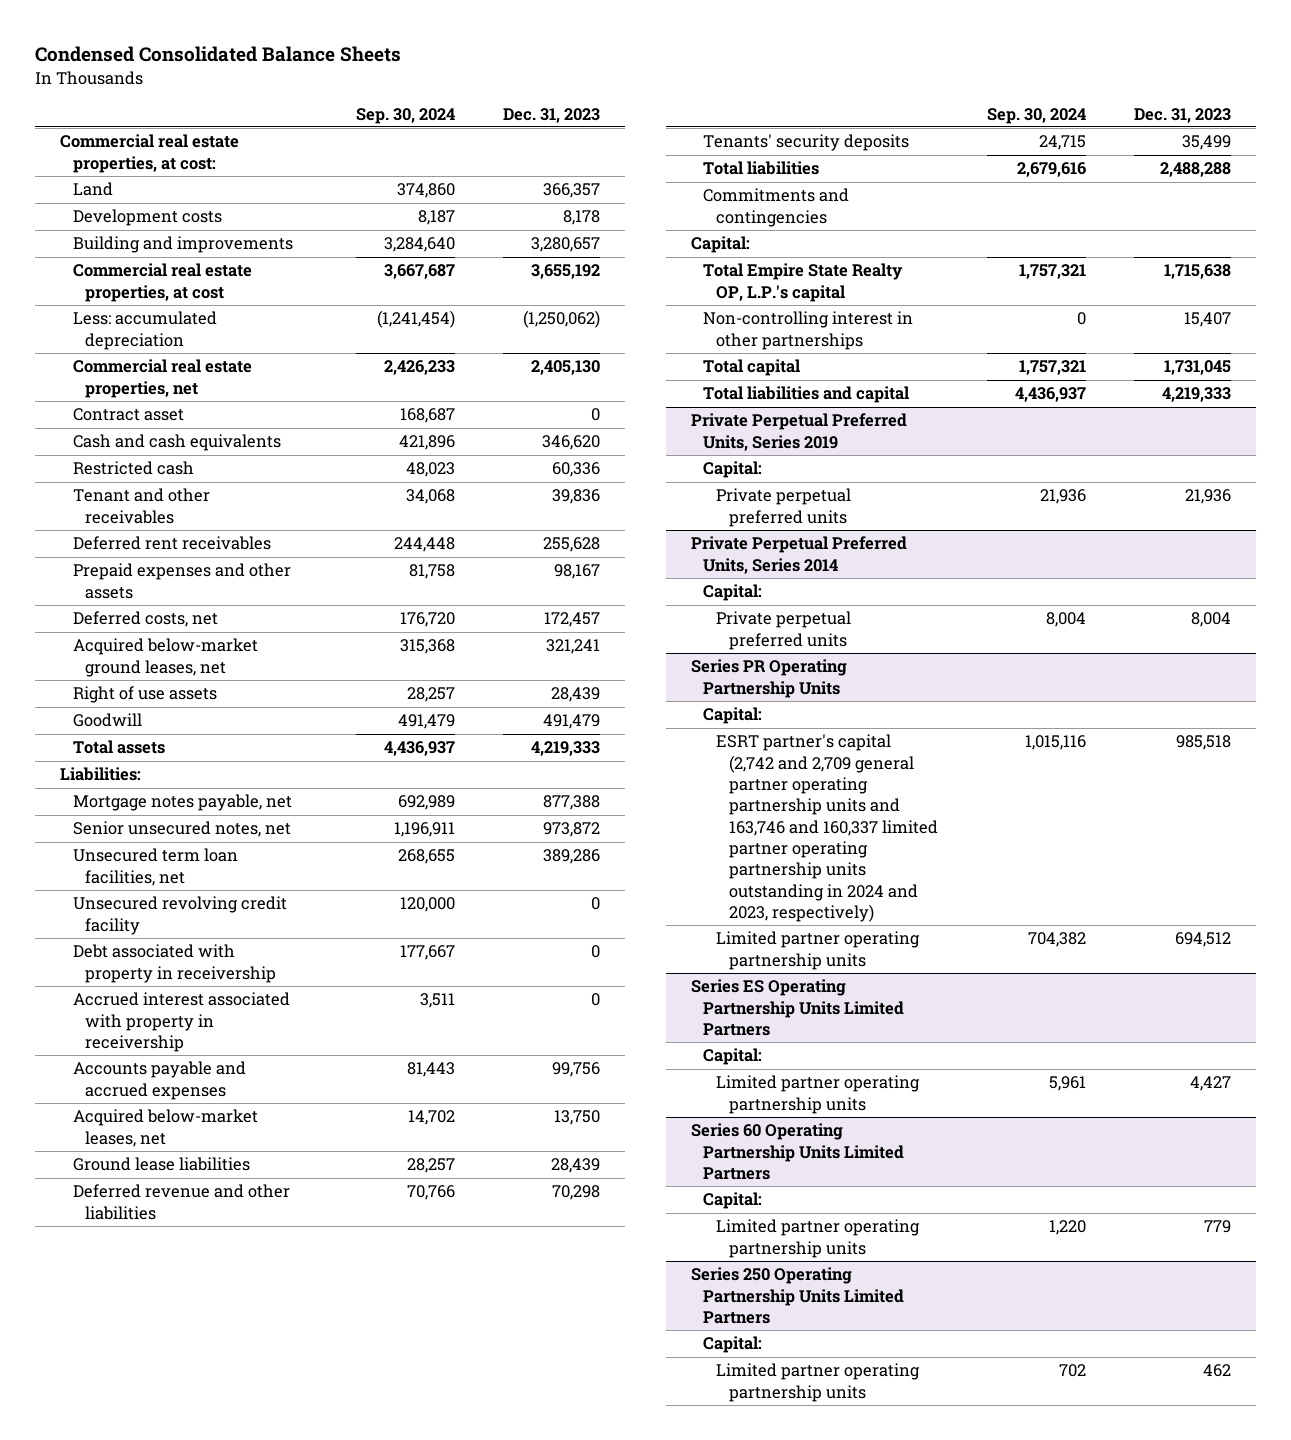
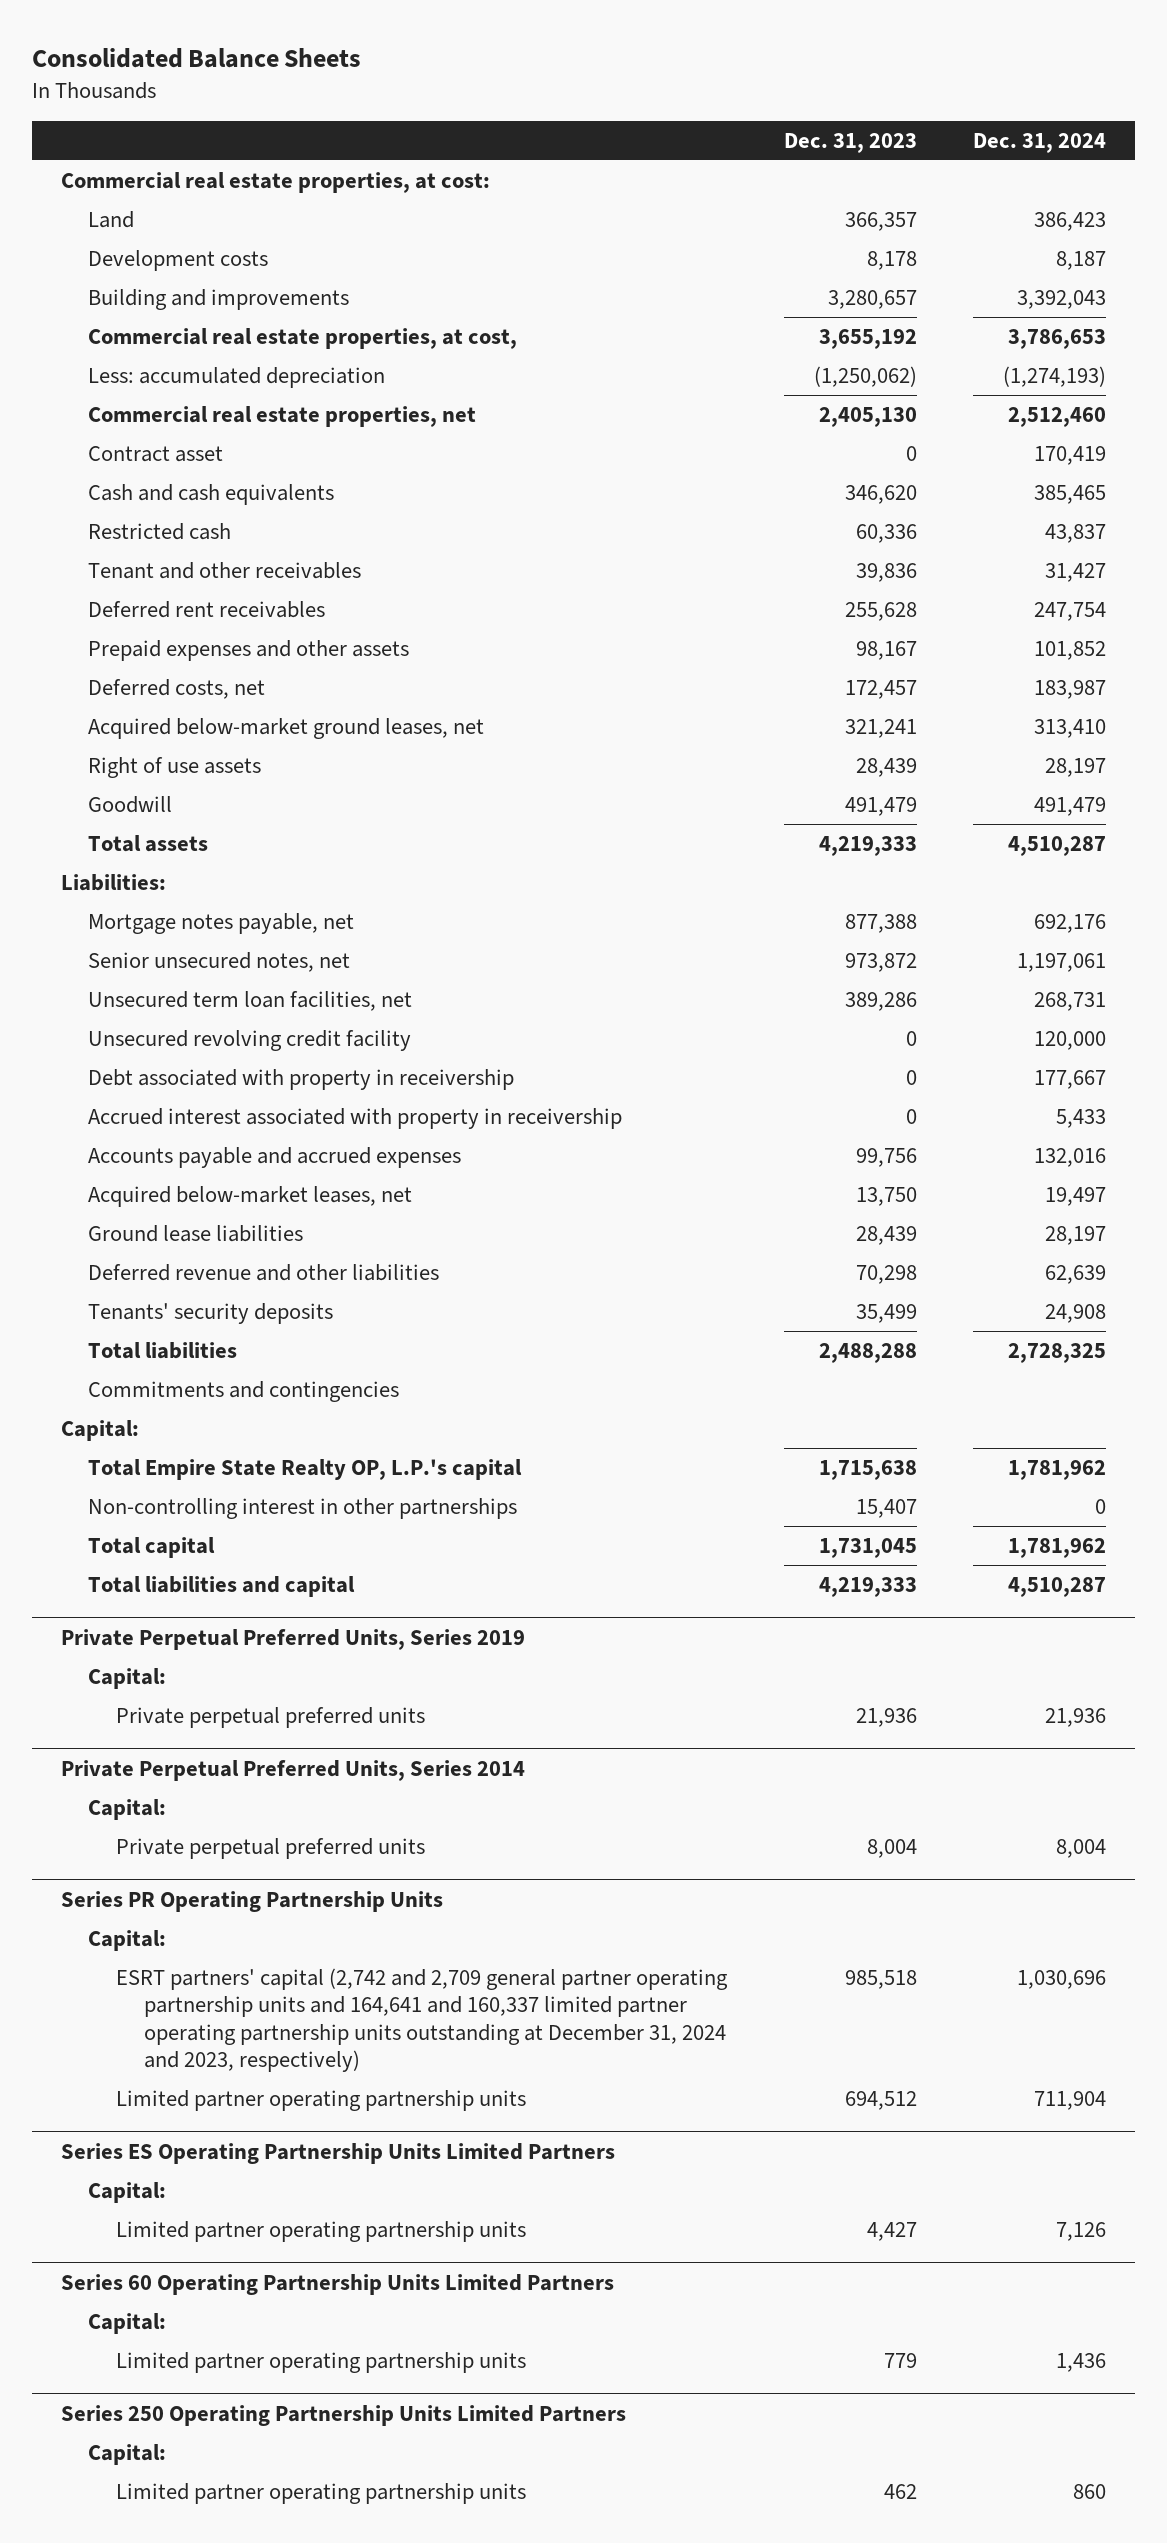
[35,46,402,63] Condensed Consolidated Balance Sheets -> [32,48,362,69] Consolidated Balance Sheets
[355,107,455,124] Sep. 30, 2024 -> none
none -> [973,132,1107,153] Dec. 31, 2024
[72,263,252,302] Commercial real estate properties, at cost -> [88,327,518,349] Commercial real estate properties, at cost,
[716,734,938,923] ESRT partner's capital (2,742 and 2,709 general partner operating partnership units and 163,746 and 160,337 limited partner operating partnership units outstanding in 2024 and 2023, respectively) -> [116,1967,729,2072] ESRT partners' capital (2,742 and 2,709 general partner operating partnership units and 164,641 and 160,337 limited partner operating partnership units outstanding at December 31, 2024 and 2023, respectively)

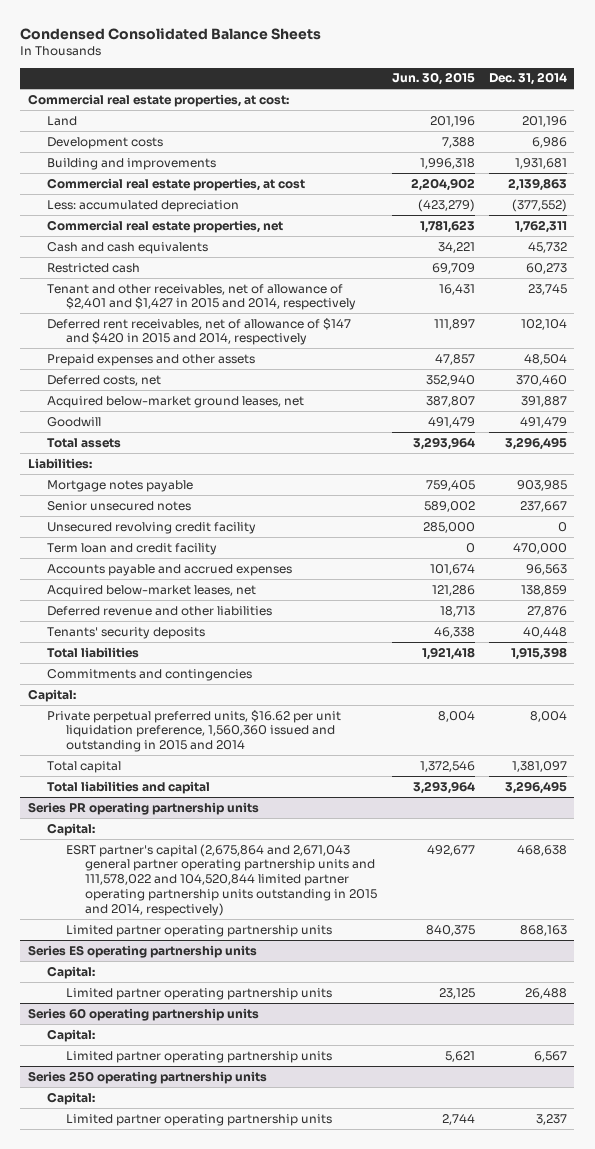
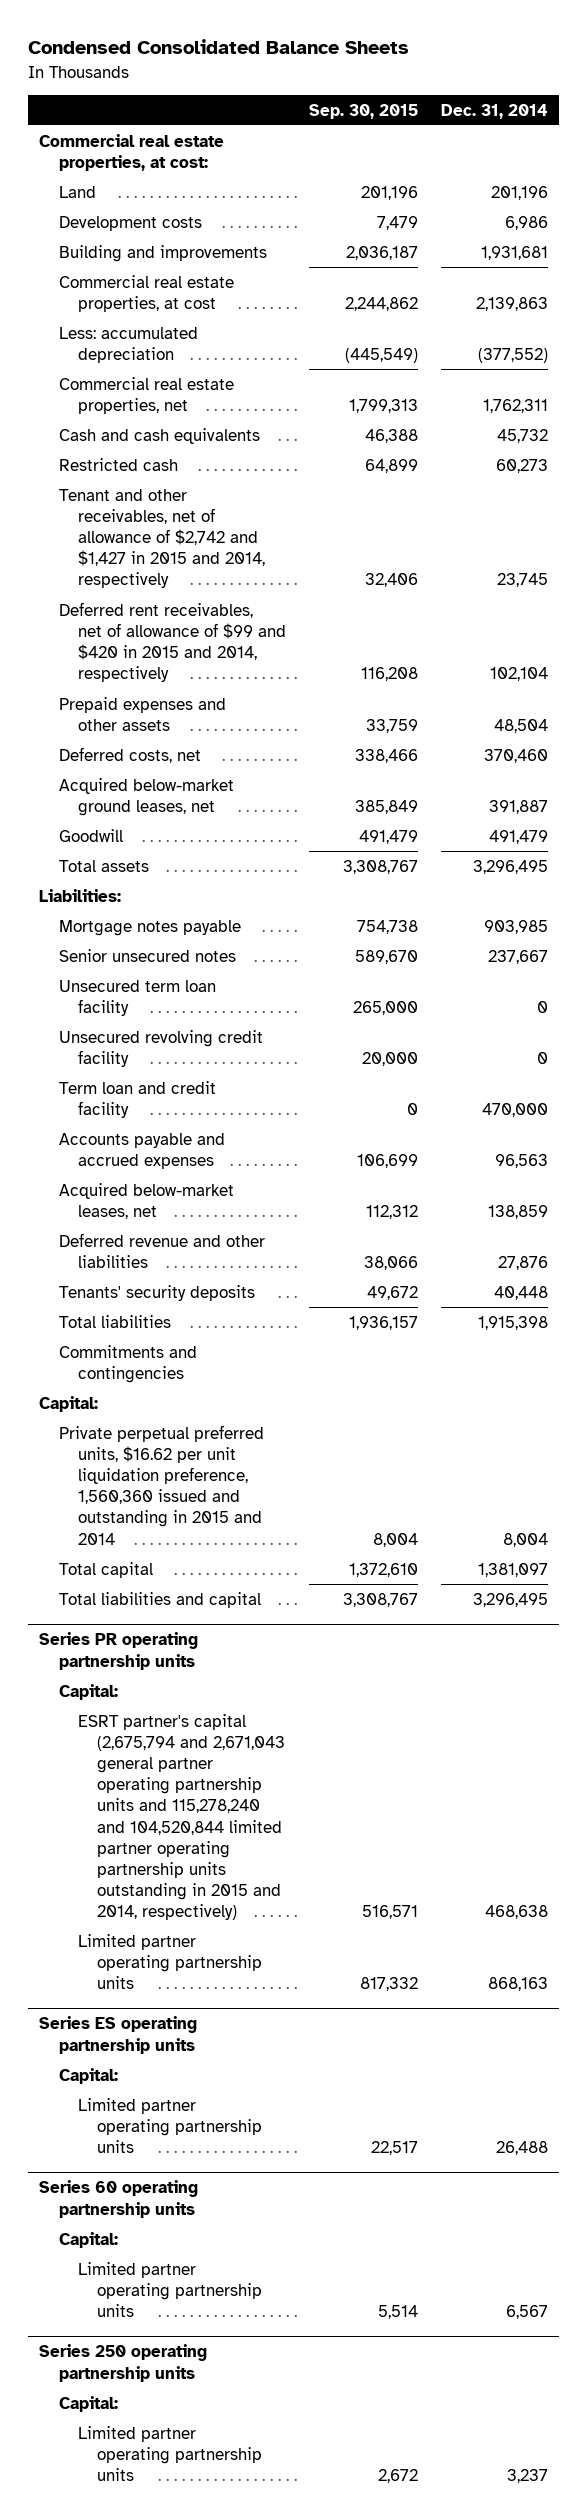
[391,72,475,86] Jun. 30, 2015 -> none
none -> [308,103,418,119] Sep. 30, 2015
[46,283,357,311] Tenant and other receivables, net of allowance of $2,401 and $1,427 in 2015 and 2014, respectively -> [58,488,265,589] Tenant and other receivables, net of allowance of $2,742 and $1,427 in 2015 and 2014, respectively
[46,317,351,346] Deferred rent receivables, net of allowance of $147 and $420 in 2015 and 2014, respectively -> [58,601,286,683] Deferred rent receivables, net of allowance of $99 and $420 in 2015 and 2014, respectively
none -> [58,979,216,1017] Unsecured term loan facility
[66,843,378,916] ESRT partner's capital (2,675,864 and 2,671,043 general partner operating partnership units and 111,578,022 and 104,520,844 limited partner operating partnership units outstanding in 2015 and 2014, respectively) -> [77,1713,285,1921] ESRT partner's capital (2,675,794 and 2,671,043 general partner operating partnership units and 115,278,240 and 104,520,844 limited partner operating partnership units outstanding in 2015 and 2014, respectively)

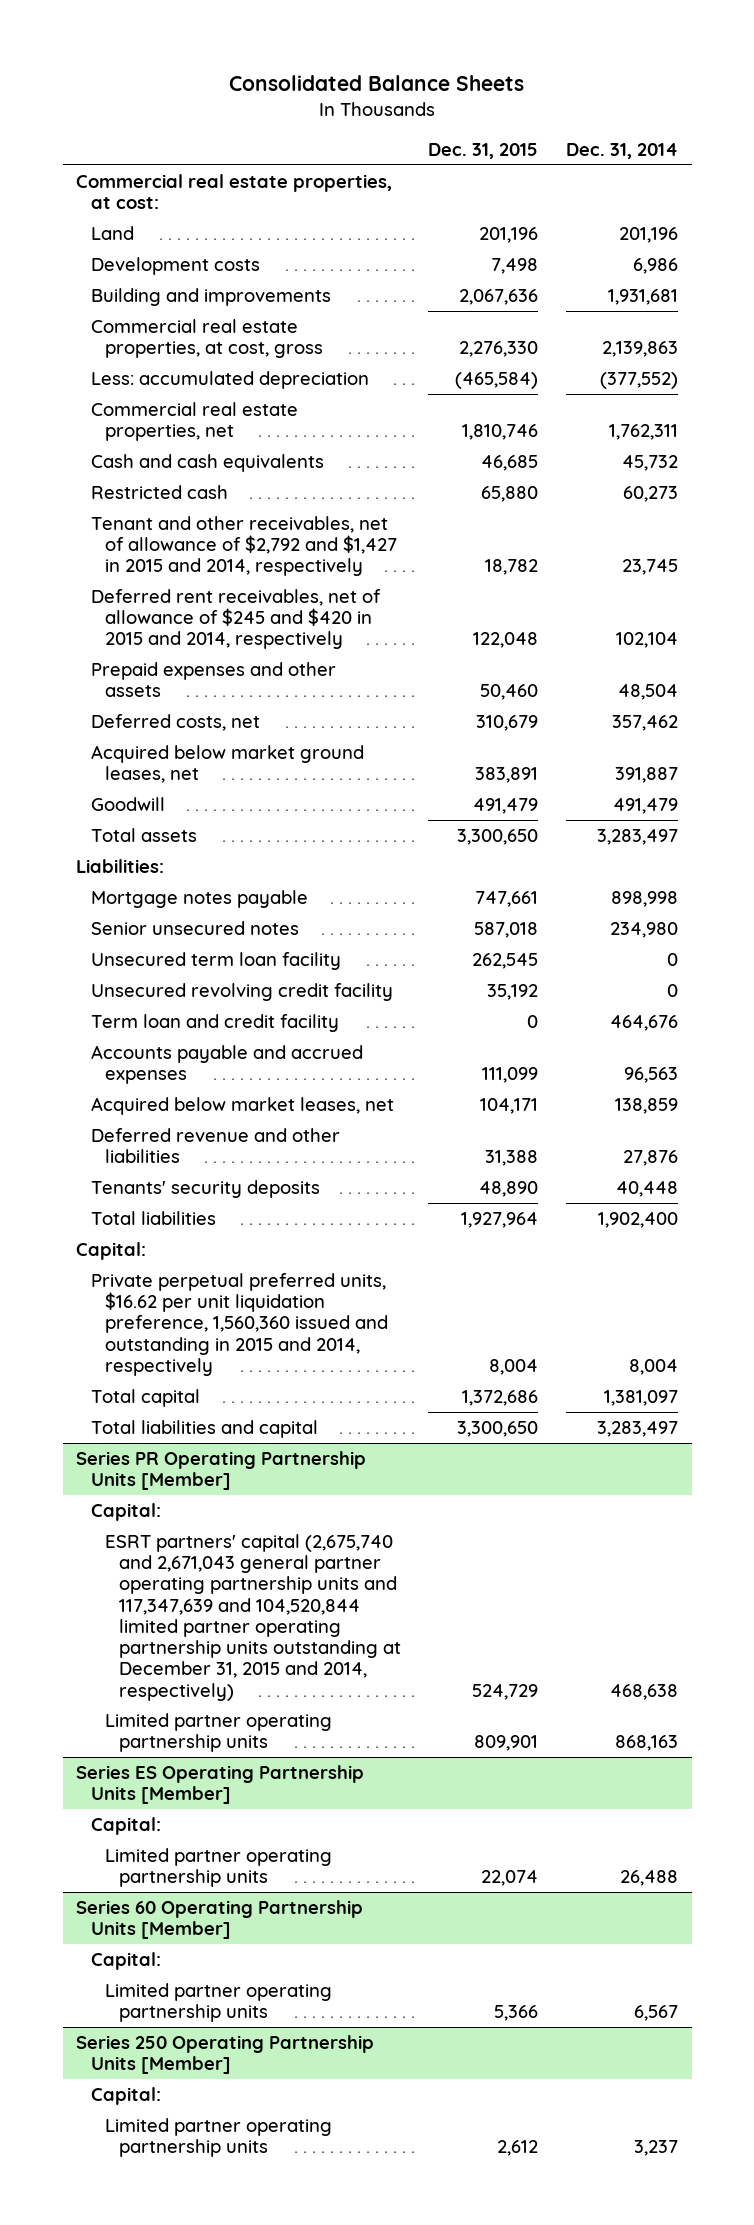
[27,39,409,55] Condensed Consolidated Balance Sheets -> [229,75,525,92] Consolidated Balance Sheets
[308,103,418,119] Sep. 30, 2015 -> none
none -> [428,143,539,160] Dec. 31, 2015
[58,274,234,313] Commercial real estate properties, at cost -> [90,318,323,359] Commercial real estate properties, at cost, gross
[58,488,265,589] Tenant and other receivables, net of allowance of $2,742 and $1,427 in 2015 and 2014, respectively -> [90,515,397,577] Tenant and other receivables, net of allowance of $2,792 and $1,427 in 2015 and 2014, respectively
[58,601,286,683] Deferred rent receivables, net of allowance of $99 and $420 in 2015 and 2014, respectively -> [90,588,381,650] Deferred rent receivables, net of allowance of $245 and $420 in 2015 and 2014, respectively
[483,748,548,763] 370,460 -> [611,714,678,731] 357,462
[58,777,234,817] Acquired below-market ground leases, net -> [90,744,364,784] Acquired below market ground leases, net
[472,859,548,874] 3,296,495 -> [596,828,678,845] 3,283,497
[483,919,548,934] 903,985 -> [610,890,678,907] 898,998
[487,949,548,964] 237,667 -> [609,921,678,938] 234,980
[481,1103,548,1118] 470,000 -> [609,1014,678,1031] 464,676
[58,1182,234,1220] Acquired below-market leases, net -> [90,1096,394,1115] Acquired below market leases, net
[58,1344,197,1384] Commitments and contingencies -> none
[477,1315,548,1330] 1,915,398 -> [597,1211,678,1228] 1,902,400
[58,1424,264,1545] Private perpetual preferred units, $16.62 per unit liquidation preference, 1,560,360 issued and outstanding in 2015 and 2014 -> [90,1272,388,1376] Private perpetual preferred units, $16.62 per unit liquidation preference, 1,560,360 issued and outstanding in 2015 and 2014, respectively
[472,1592,548,1607] 3,296,495 -> [596,1420,678,1437] 3,283,497
[39,1632,199,1670] Series PR operating partnership units -> [76,1450,367,1491] Series PR Operating Partnership Units [Member]
[77,1713,285,1921] ESRT partner's capital (2,675,794 and 2,671,043 general partner operating partnership units and 115,278,240 and 104,520,844 limited partner operating partnership units outstanding in 2015 and 2014, respectively) -> [104,1533,402,1701] ESRT partners' capital (2,675,740 and 2,671,043 general partner operating partnership units and 117,347,639 and 104,520,844 limited partner operating partnership units outstanding at December 31, 2015 and 2014, respectively)
[39,2016,198,2054] Series ES operating partnership units -> [76,1764,365,1805] Series ES Operating Partnership Units [Member]
[39,2180,199,2218] Series 60 operating partnership units -> [76,1899,364,1940] Series 60 Operating Partnership Units [Member]
[39,2344,208,2382] Series 250 operating partnership units -> [76,2034,375,2075] Series 250 Operating Partnership Units [Member]

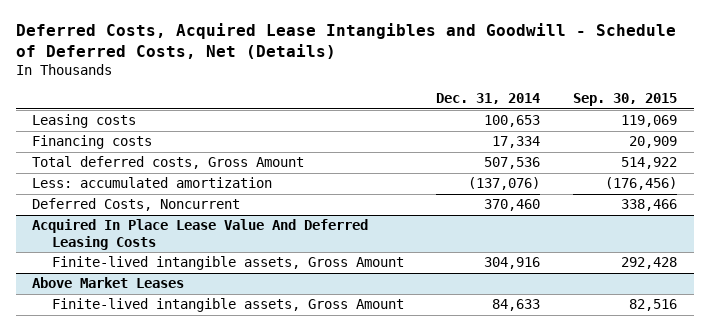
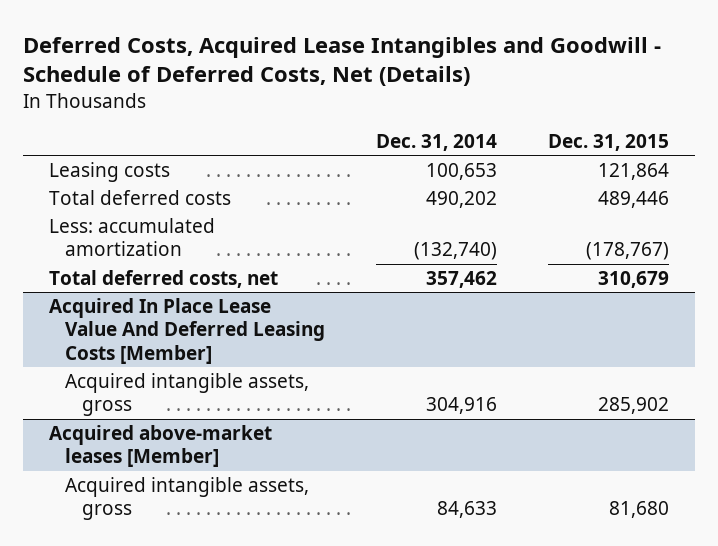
[573,93,678,107] Sep. 30, 2015 -> none
none -> [548,133,670,151] Dec. 31, 2015
[32,135,153,150] Financing costs -> none
[32,156,305,170] Total deferred costs, Gross Amount -> [48,190,231,206] Total deferred costs
[484,157,541,170] 507,536 -> [426,191,498,209] 490,202
[468,177,541,191] (137,076) -> [414,242,498,261] (132,740)
[32,198,241,212] Deferred Costs, Noncurrent -> [48,270,278,289] Total deferred costs, net
[484,199,541,212] 370,460 -> [426,271,498,289] 357,462
[32,219,369,250] Acquired In Place Lease Value And Deferred Leasing Costs -> [48,298,326,364] Acquired In Place Lease Value And Deferred Leasing Costs [Member]
[51,256,404,271] Finite-lived intangible assets, Gross Amount -> [65,373,310,417] Acquired intangible assets, gross
[32,277,185,289] Above Market Leases -> [48,425,272,468] Acquired above-market leases [Member]
[51,298,404,313] Finite-lived intangible assets, Gross Amount -> [65,477,310,521] Acquired intangible assets, gross

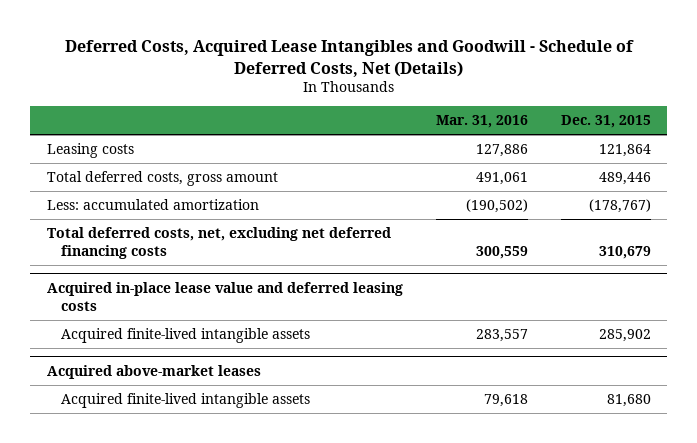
[376,133,498,151] Dec. 31, 2014 -> none
none -> [435,115,528,129] Mar. 31, 2016
[48,190,231,206] Total deferred costs -> [46,170,278,186] Total deferred costs, gross amount
[48,270,278,289] Total deferred costs, net -> [46,226,391,259] Total deferred costs, net, excluding net deferred financing costs
[48,298,326,364] Acquired In Place Lease Value And Deferred Leasing Costs [Member] -> [46,281,403,311] Acquired in-place lease value and deferred leasing costs
[65,373,310,417] Acquired intangible assets, gross -> [60,327,310,343] Acquired finite-lived intangible assets
[48,425,272,468] Acquired above-market leases [Member] -> [46,364,261,379] Acquired above-market leases
[65,477,310,521] Acquired intangible assets, gross -> [60,392,310,408] Acquired finite-lived intangible assets

